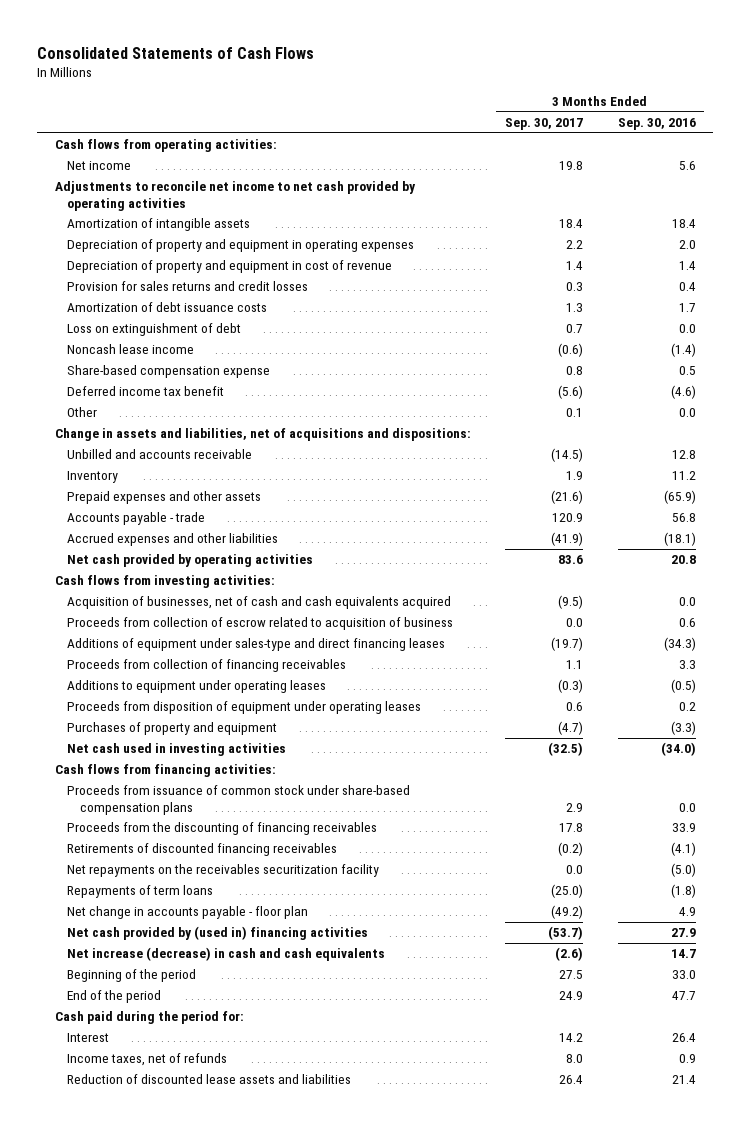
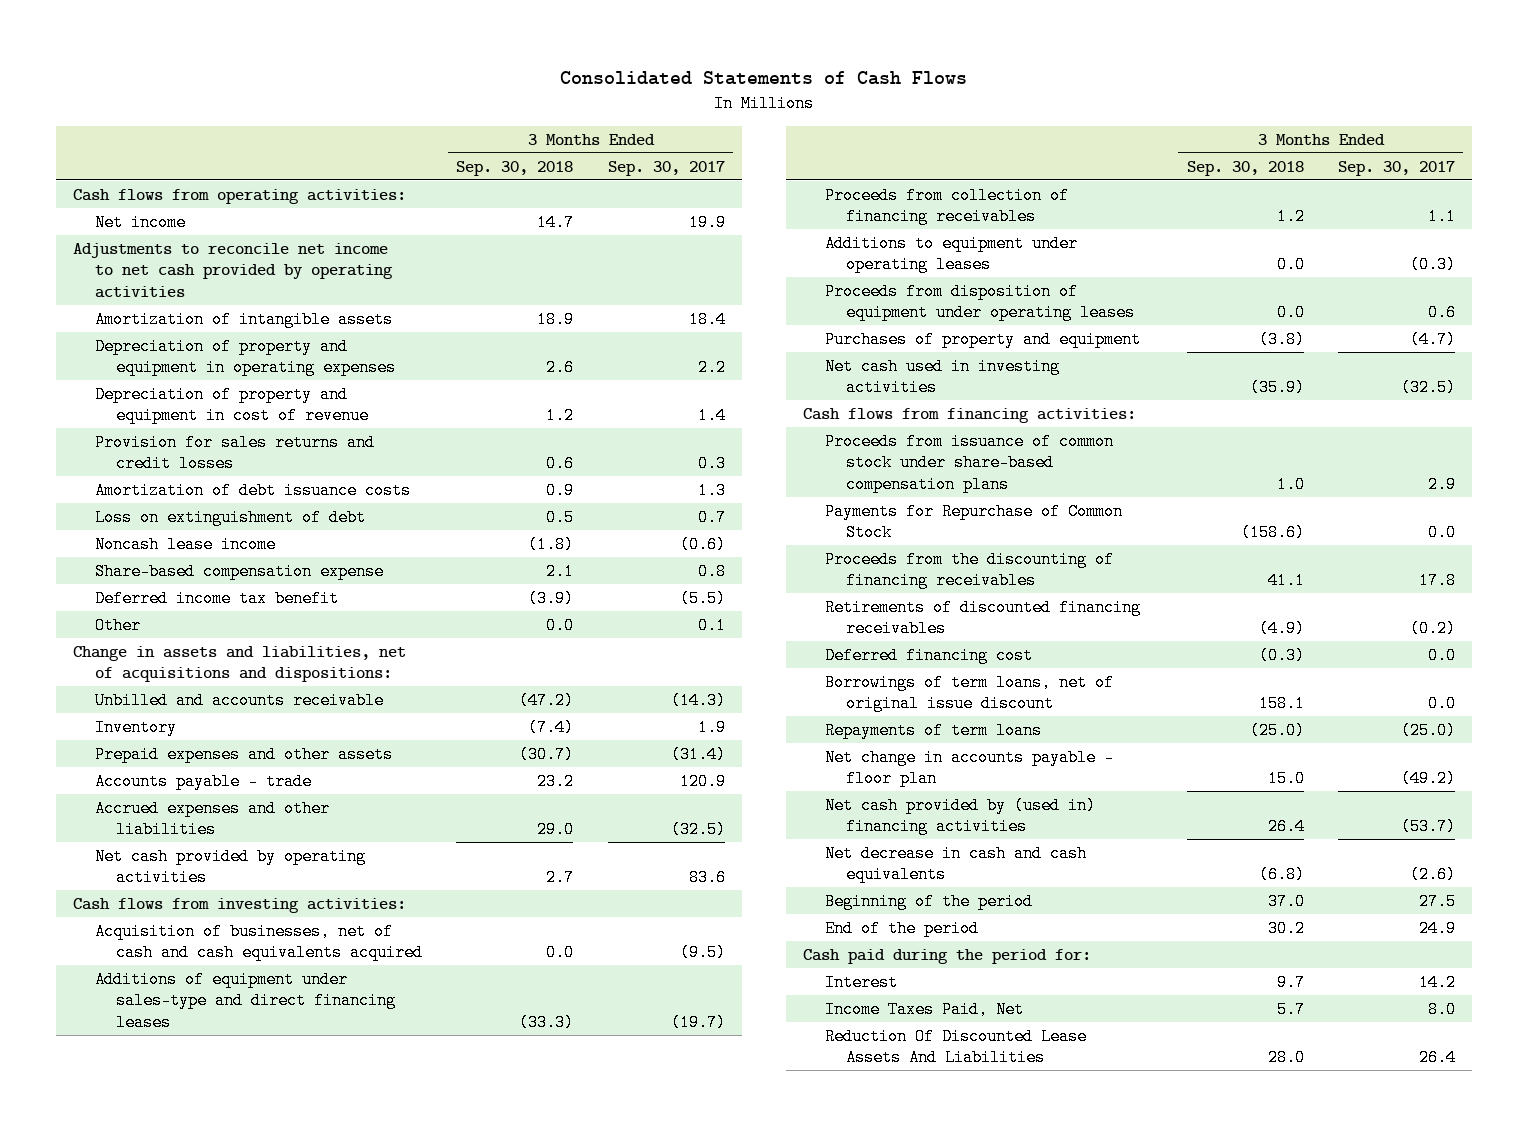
[617,118,696,131] Sep. 30, 2016 -> none
none -> [456,160,574,176] Sep. 30, 2018
[559,161,584,171] 19.8 -> [688,213,726,231] 19.9
[558,385,584,400] (5.6) -> [679,589,726,607] (5.5)
[551,448,584,463] (14.5) -> [670,691,726,709] (14.3)
[551,490,584,505] (21.6) -> [670,745,726,763] (31.4)
[551,532,584,547] (41.9) -> [670,821,726,839] (32.5)
[67,617,454,631] Proceeds from collection of escrow related to acquisition of business -> none
none -> [824,502,1123,542] Payments for Repurchase of Common Stock
[67,864,380,878] Net repayments on the receivables securitization facility -> none
none -> [824,646,1033,664] Deferred financing cost
none -> [824,673,1114,713] Borrowings of term loans, net of original issue discount
[67,947,386,962] Net increase (decrease) in cash and cash equivalents -> [824,844,1087,884] Net decrease in cash and cash equivalents
[67,1053,228,1067] Income taxes, net of refunds -> [824,1000,1024,1018] Income Taxes Paid, Net
[67,1074,352,1085] Reduction of discounted lease assets and liabilities -> [824,1027,1087,1067] Reduction Of Discounted Lease Assets And Liabilities

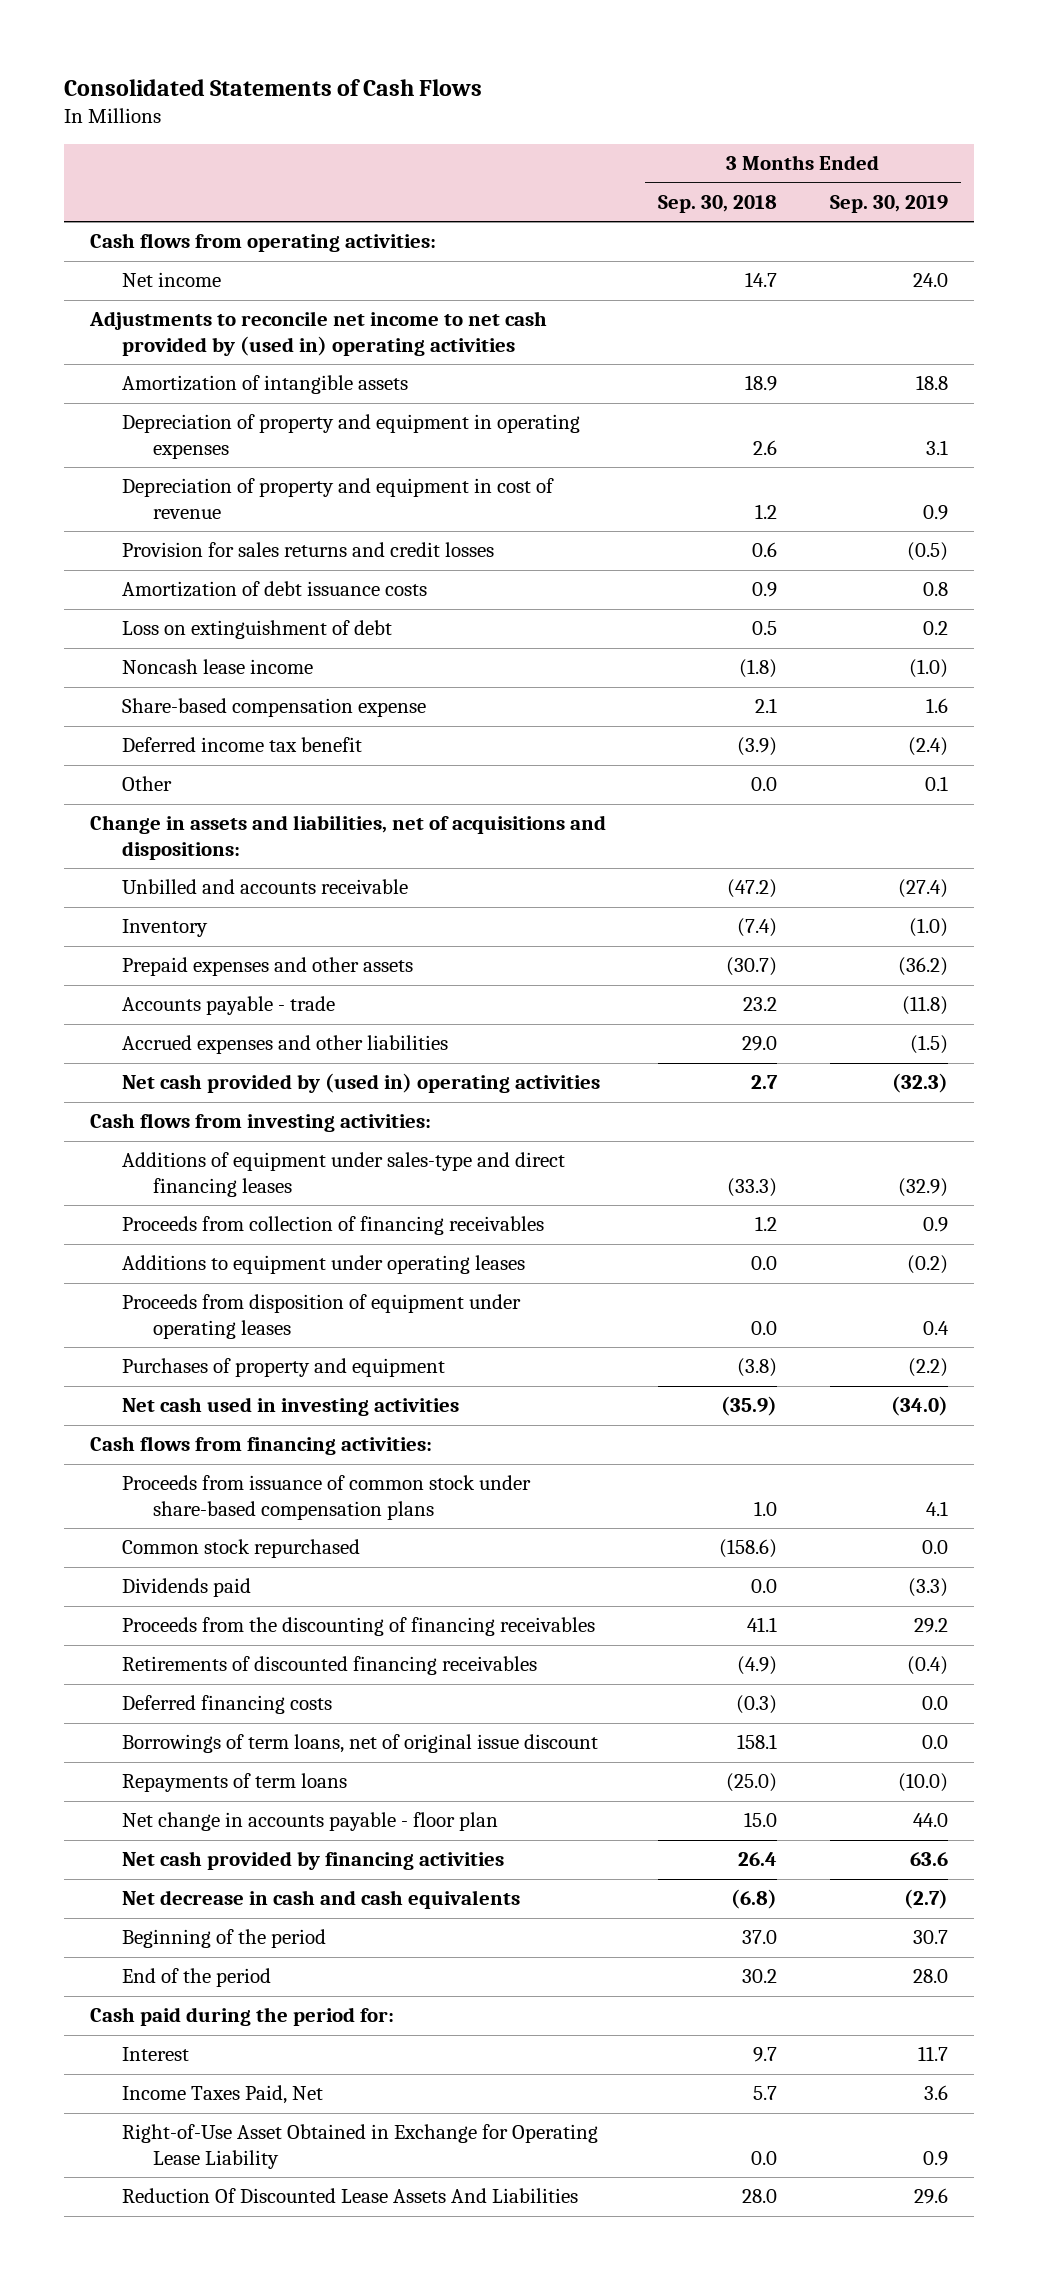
[607,160,725,176] Sep. 30, 2017 -> none
none -> [829,194,948,213] Sep. 30, 2019
[73,242,393,298] Adjustments to reconcile net income to net cash provided by operating activities -> [88,311,547,356] Adjustments to reconcile net income to net cash provided by (used in) operating activities
[94,847,366,887] Net cash provided by operating activities -> [121,1073,600,1094] Net cash provided by (used in) operating activities
[94,922,424,962] Acquisition of businesses, net of cash and cash equivalents acquired -> none
[824,502,1123,542] Payments for Repurchase of Common Stock -> [121,1539,360,1559] Common stock repurchased
none -> [121,1578,251,1598] Dividends paid
[824,646,1033,664] Deferred financing cost -> [121,1695,332,1715] Deferred financing costs
[824,796,1096,836] Net cash provided by (used in) financing activities -> [121,1851,504,1871] Net cash provided by financing activities
none -> [121,2124,598,2169] Right-of-Use Asset Obtained in Exchange for Operating Lease Liability

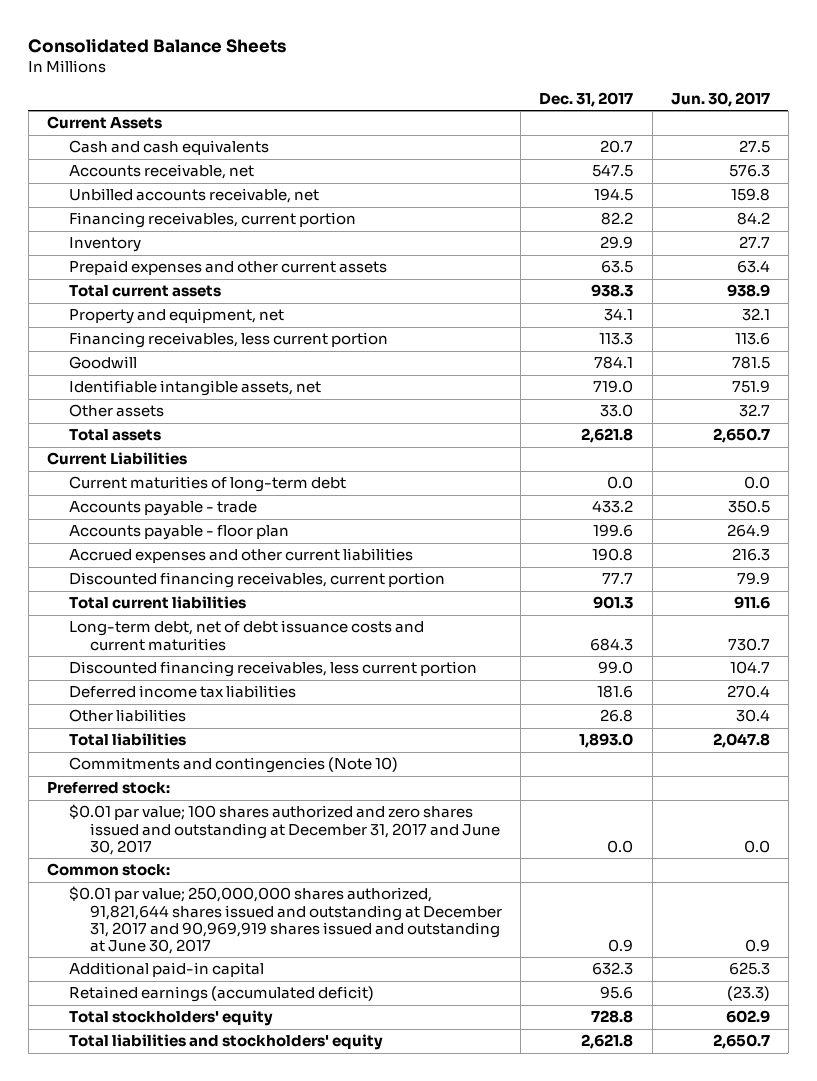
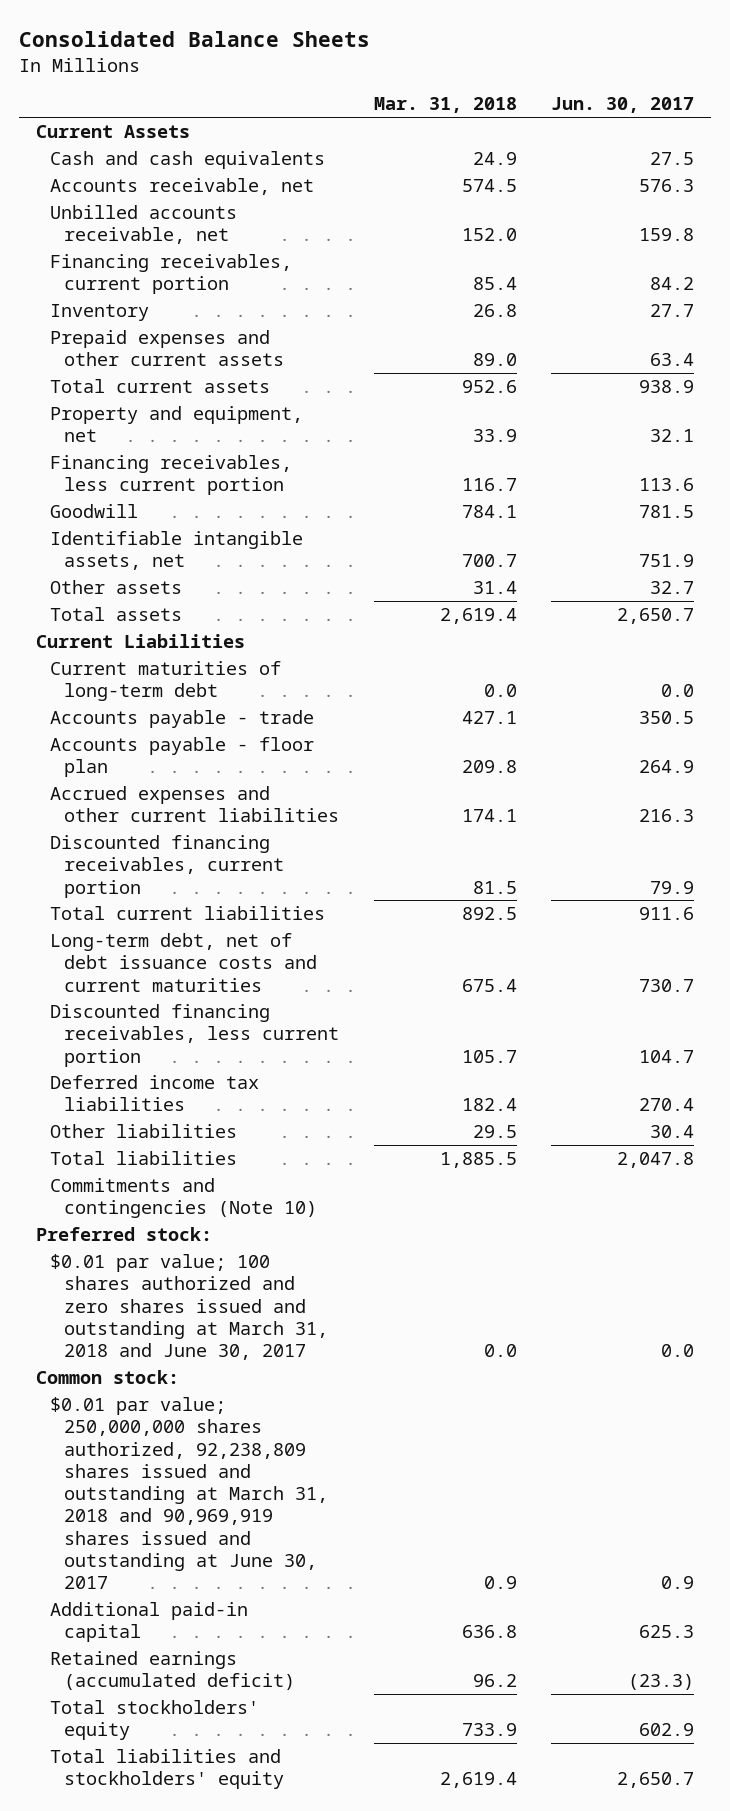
[539,91,634,107] Dec. 31, 2017 -> none
none -> [373,97,517,114] Mar. 31, 2018
[68,804,501,855] $0.01 par value; 100 shares authorized and zero shares issued and outstanding at December 31, 2017 and June 30, 2017 -> [50,1254,329,1361] $0.01 par value; 100 shares authorized and zero shares issued and outstanding at March 31, 2018 and June 30, 2017
[68,886,503,955] $0.01 par value; 250,000,000 shares authorized, 91,821,644 shares issued and outstanding at December 31, 2017 and 90,969,919 shares issued and outstanding at June 30, 2017 -> [50,1397,329,1590] $0.01 par value; 250,000,000 shares authorized, 92,238,809 shares issued and outstanding at March 31, 2018 and 90,969,919 shares issued and outstanding at June 30, 2017

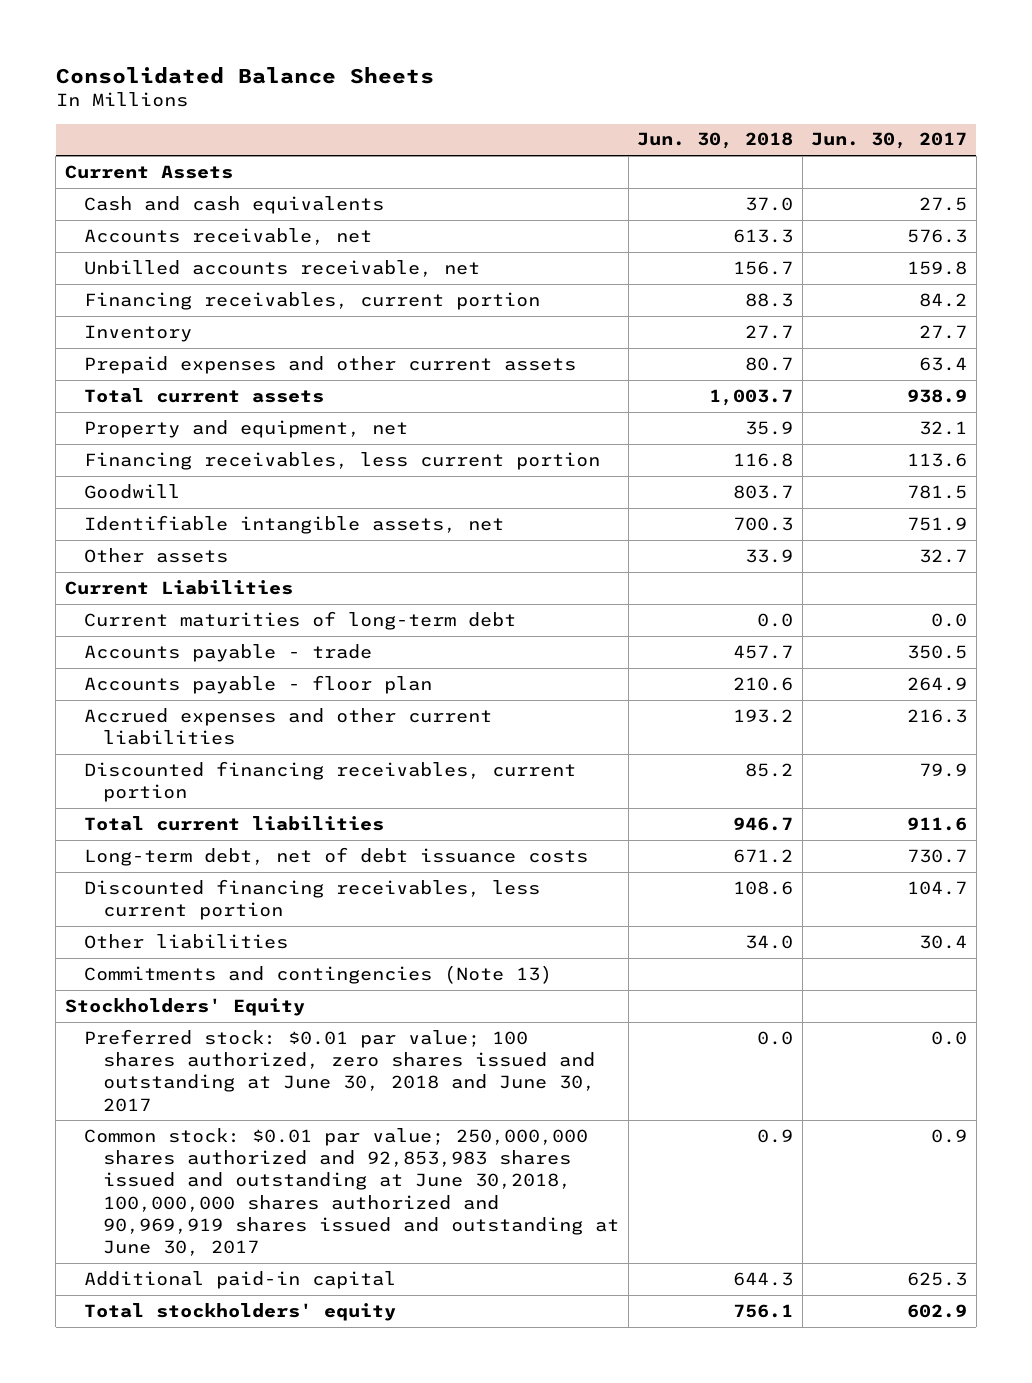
[373,97,517,114] Mar. 31, 2018 -> none
none -> [637,132,794,150] Jun. 30, 2018
[50,607,183,622] Total assets -> none
[50,933,318,992] Long-term debt, net of debt issuance costs and current maturities -> [83,846,588,866] Long-term debt, net of debt issuance costs
[50,1075,260,1112] Deferred income tax liabilities -> none
[50,1151,238,1166] Total liabilities -> none
[35,1227,212,1242] Preferred stock: -> none
[35,1370,179,1385] Common stock: -> none
[50,1178,318,1219] Commitments and contingencies (Note 10) -> [83,964,552,984] Commitments and contingencies (Note 13)
none -> [64,997,305,1016] Stockholders' Equity
[50,1254,329,1361] $0.01 par value; 100 shares authorized and zero shares issued and outstanding at March 31, 2018 and June 30, 2017 -> [83,1028,595,1112] Preferred stock: $0.01 par value; 100 shares authorized, zero shares issued and outstanding at June 30, 2018 and June 30, 2017
[50,1397,329,1590] $0.01 par value; 250,000,000 shares authorized, 92,238,809 shares issued and outstanding at March 31, 2018 and 90,969,919 shares issued and outstanding at June 30, 2017 -> [83,1127,619,1256] Common stock: $0.01 par value; 250,000,000 shares authorized and 92,853,983 shares issued and outstanding at June 30,2018, 100,000,000 shares authorized and 90,969,919 shares issued and outstanding at June 30, 2017
[50,1651,296,1691] Retained earnings (accumulated deficit) -> none
[50,1749,285,1790] Total liabilities and stockholders' equity -> none

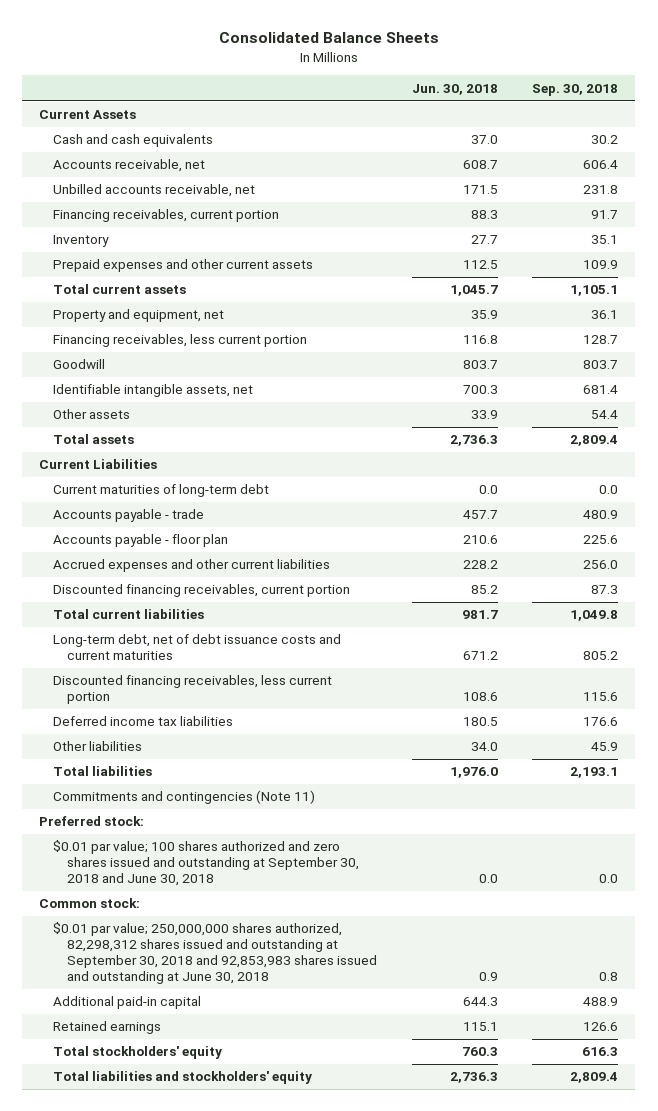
[811,132,968,150] Jun. 30, 2017 -> none
none -> [532,83,619,96] Sep. 30, 2018
[733,228,794,243] 613.3 -> [462,160,498,170] 608.7
[733,260,794,275] 156.7 -> [462,185,498,195] 171.5
[745,356,794,371] 80.7 -> [462,260,498,270] 112.5
[709,388,794,406] 1,003.7 -> [449,285,498,297] 1,045.7
none -> [53,434,135,445] Total assets
[733,708,794,723] 193.2 -> [462,560,498,570] 228.2
[733,816,794,831] 946.7 -> [461,610,498,620] 981.7
[83,846,588,866] Long-term debt, net of debt issuance costs -> [53,634,342,661] Long-term debt, net of debt issuance costs and current maturities
none -> [53,716,234,727] Deferred income tax liabilities
[64,997,305,1016] Stockholders' Equity -> none
none -> [53,766,153,777] Total liabilities
[83,964,552,984] Commitments and contingencies (Note 13) -> [53,790,316,805] Commitments and contingencies (Note 11)
none -> [39,816,145,827] Preferred stock:
[83,1028,595,1112] Preferred stock: $0.01 par value; 100 shares authorized, zero shares issued and outstanding at June 30, 2018 and June 30, 2017 -> [53,840,360,887] $0.01 par value; 100 shares authorized and zero shares issued and outstanding at September 30, 2018 and June 30, 2018
none -> [39,898,141,909] Common stock:
[83,1127,619,1256] Common stock: $0.01 par value; 250,000,000 shares authorized and 92,853,983 shares issued and outstanding at June 30,2018, 100,000,000 shares authorized and 90,969,919 shares issued and outstanding at June 30, 2017 -> [53,922,378,985] $0.01 par value; 250,000,000 shares authorized, 82,298,312 shares issued and outstanding at September 30, 2018 and 92,853,983 shares issued and outstanding at June 30, 2018
none -> [53,1021,162,1035] Retained earnings
[733,1303,794,1318] 756.1 -> [461,1047,498,1057] 760.3
none -> [53,1071,313,1085] Total liabilities and stockholders' equity

